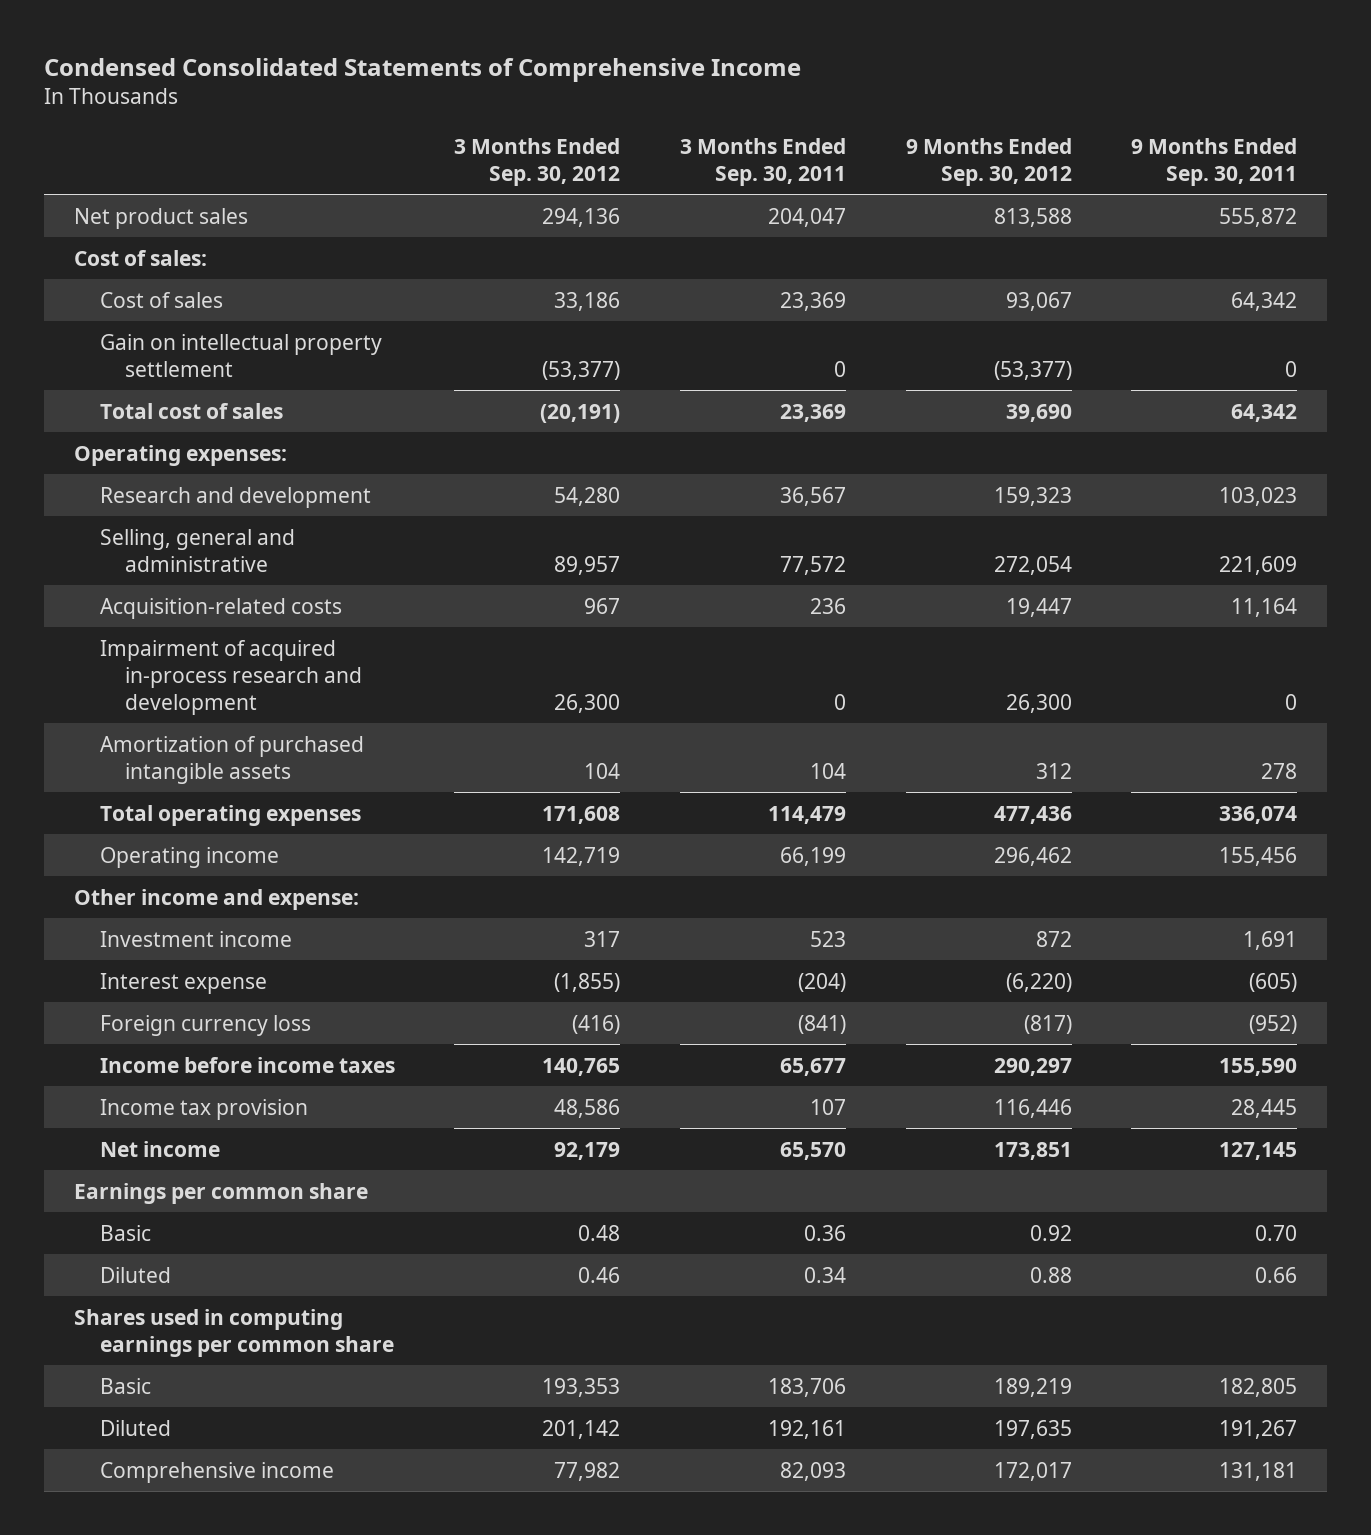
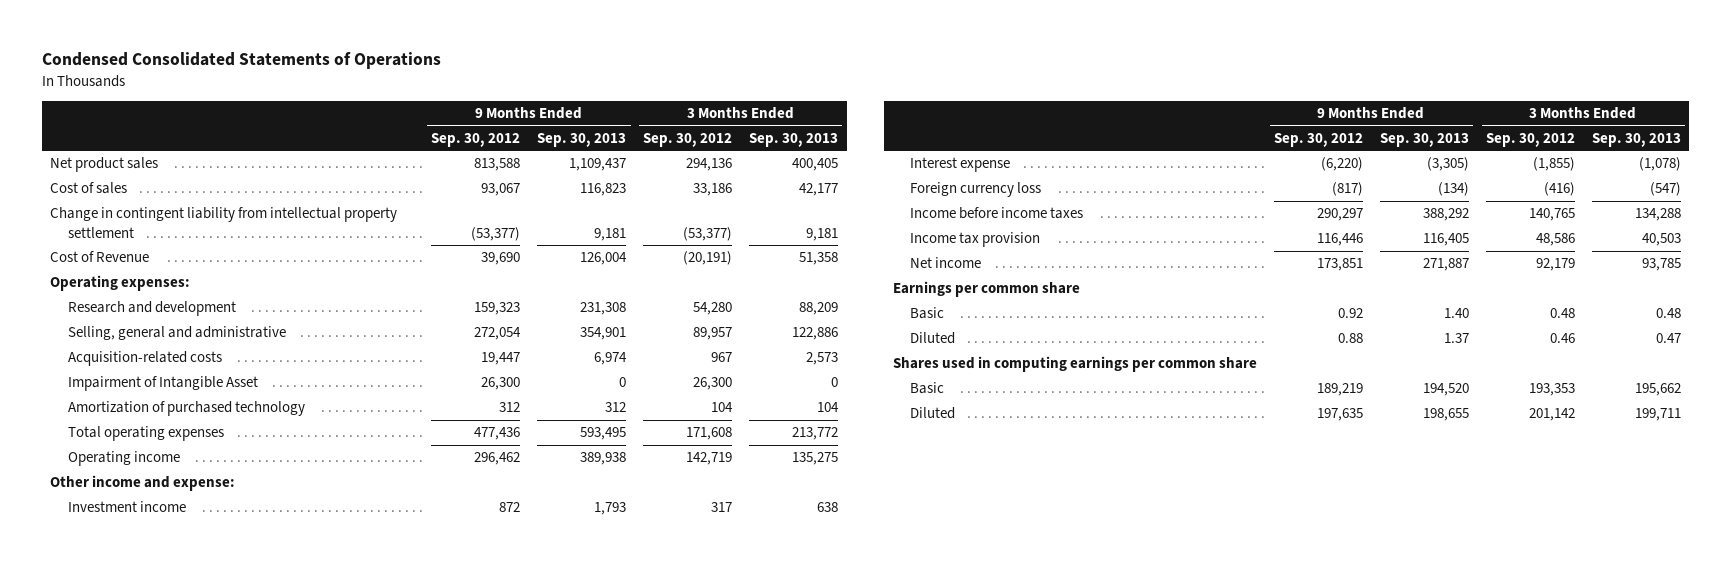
[43,58,801,83] Condensed Consolidated Statements of Comprehensive Income -> [41,52,441,70] Condensed Consolidated Statements of Operations
[679,137,846,186] 3 Months Ended Sep. 30, 2011 -> none
[1131,137,1298,186] 9 Months Ended Sep. 30, 2011 -> none
none -> [537,133,627,148] Sep. 30, 2013
none -> [749,133,839,148] Sep. 30, 2013
[73,249,207,266] Cost of sales: -> none
[99,333,382,377] Gain on intellectual property settlement -> [50,207,398,238] Change in contingent liability from intellectual property settlement
[99,402,283,419] Total cost of sales -> [50,251,150,263] Cost of Revenue
[99,639,363,715] Impairment of acquired in-process research and development -> [67,376,258,392] Impairment of Intangible Asset
[99,735,364,784] Amortization of purchased intangible assets -> [67,401,305,417] Amortization of purchased technology
[99,1461,334,1483] Comprehensive income -> none

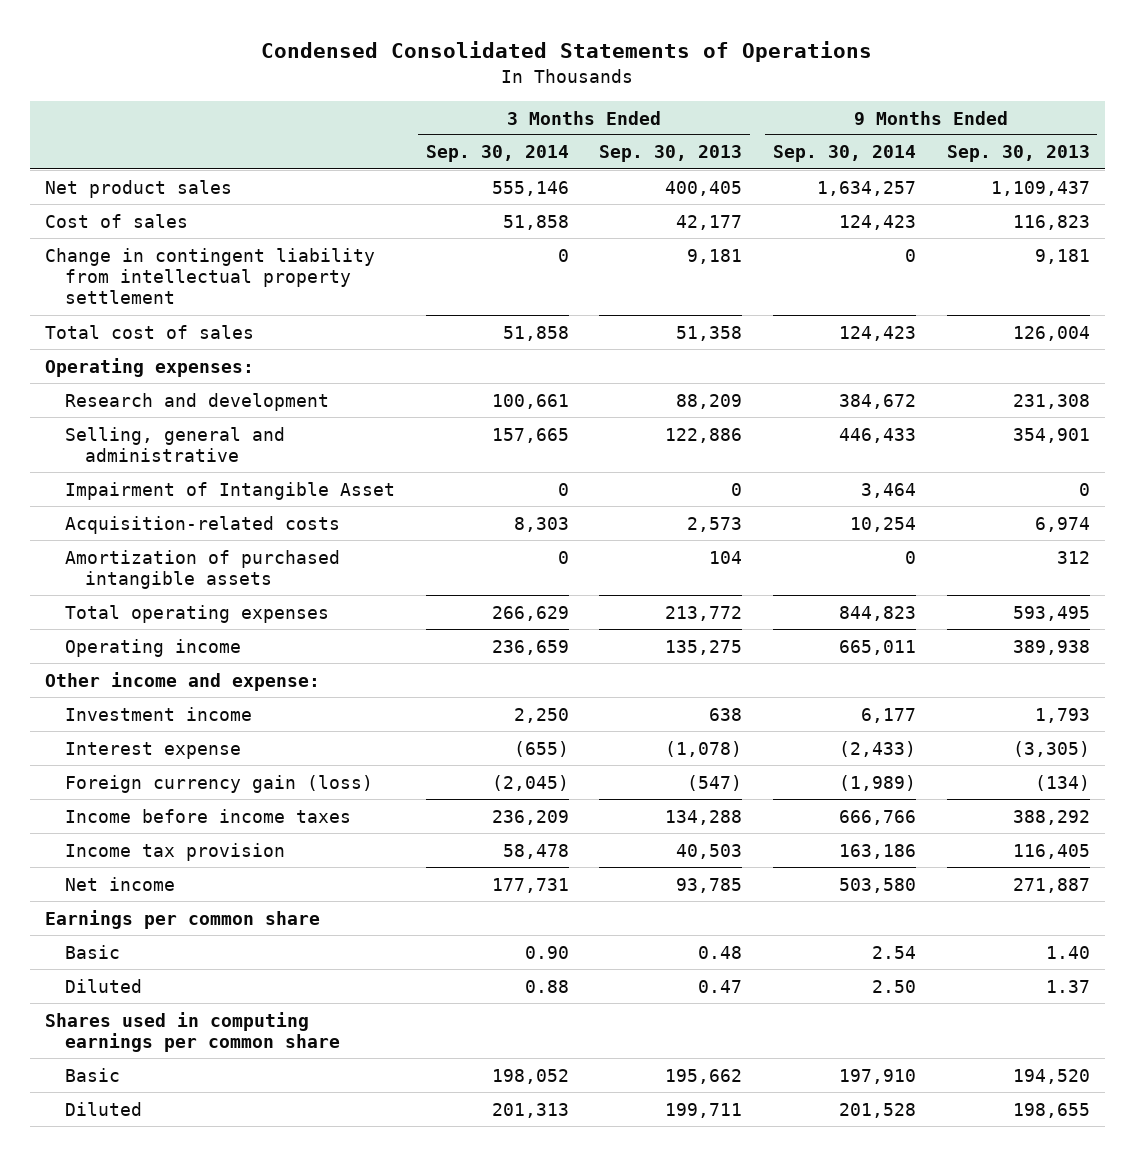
[431,133,521,148] Sep. 30, 2012 -> none
[643,133,733,148] Sep. 30, 2012 -> none
none -> [425,145,569,163] Sep. 30, 2014
none -> [772,145,916,163] Sep. 30, 2014
[50,251,150,263] Cost of Revenue -> [45,324,255,339] Total cost of sales
[67,351,222,367] Acquisition-related costs -> [65,515,341,534] Acquisition-related costs
[67,401,305,417] Amortization of purchased technology -> [65,549,341,589] Amortization of purchased intangible assets
[910,182,1042,198] Foreign currency loss -> [65,774,374,793] Foreign currency gain (loss)

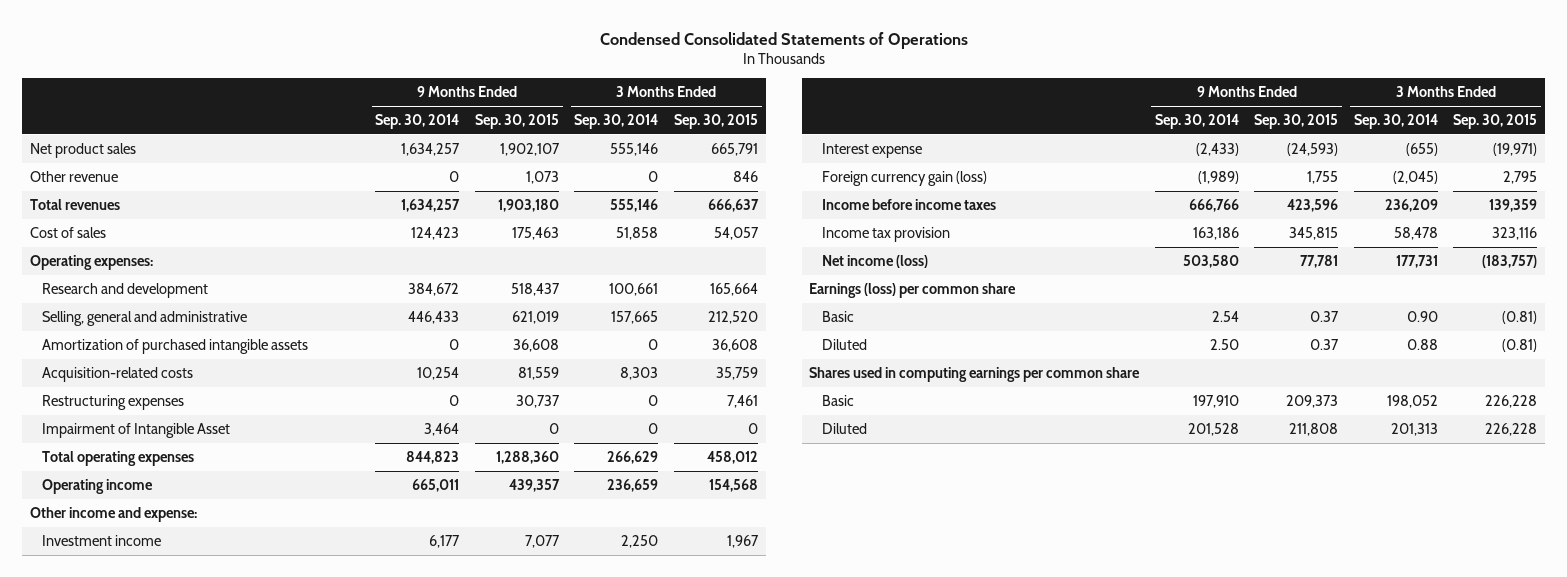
[599,145,743,163] Sep. 30, 2013 -> none
[946,145,1090,163] Sep. 30, 2013 -> none
none -> [474,114,559,130] Sep. 30, 2015
none -> [673,114,758,130] Sep. 30, 2015
none -> [29,170,118,182] Other revenue
none -> [29,198,120,210] Total revenues
[45,247,376,305] Change in contingent liability from intellectual property settlement -> none
[45,324,255,339] Total cost of sales -> none
[65,515,341,534] Acquisition-related costs -> [42,366,194,382] Acquisition-related costs
none -> [42,394,185,410] Restructuring expenses
[65,481,396,500] Impairment of Intangible Asset -> [42,422,231,438] Impairment of Intangible Asset
[65,876,176,891] Net income -> [821,254,928,268] Net income (loss)
[45,909,321,929] Earnings per common share -> [809,282,1017,298] Earnings (loss) per common share

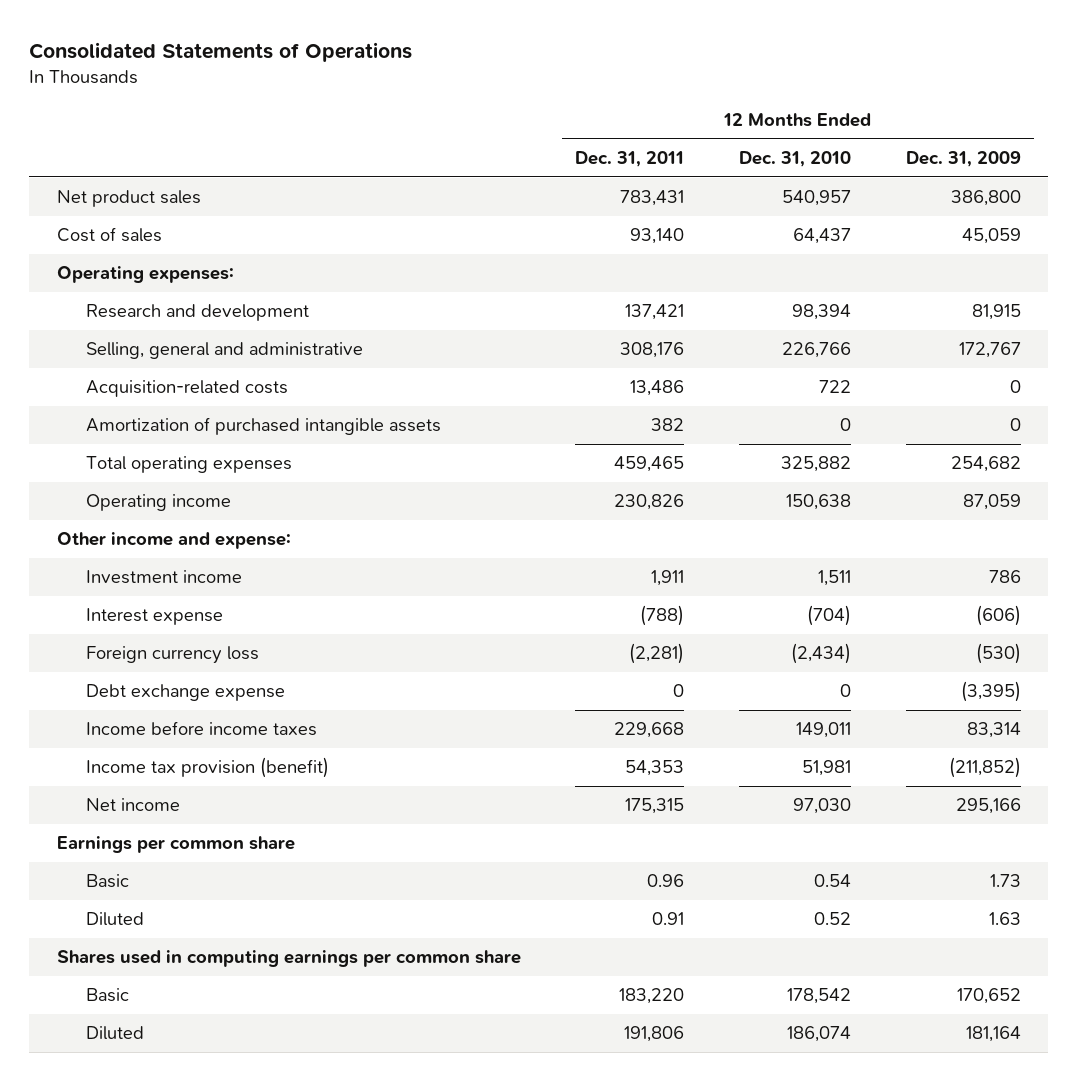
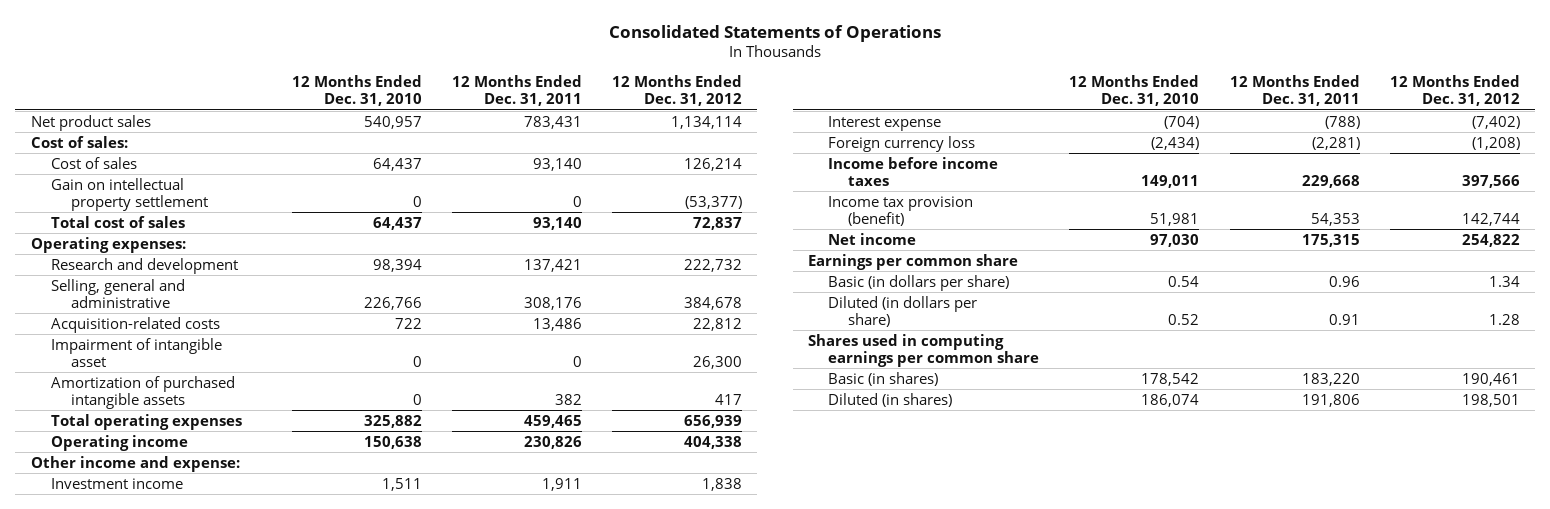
[905,151,1021,168] Dec. 31, 2009 -> none
none -> [611,75,742,107] 12 Months Ended Dec. 31, 2012
none -> [30,135,128,148] Cost of sales:
none -> [50,177,208,211] Gain on intellectual property settlement
none -> [50,215,185,228] Total cost of sales
none -> [50,337,222,367] Impairment of intangible asset
[86,684,286,702] Debt exchange expense -> none
[86,874,130,889] Basic -> [828,274,1010,291] Basic (in dollars per share)
[86,912,145,927] Diluted -> [828,295,978,327] Diluted (in dollars per share)
[86,988,130,1003] Basic -> [828,371,939,386] Basic (in shares)
[86,1026,145,1041] Diluted -> [828,392,953,407] Diluted (in shares)

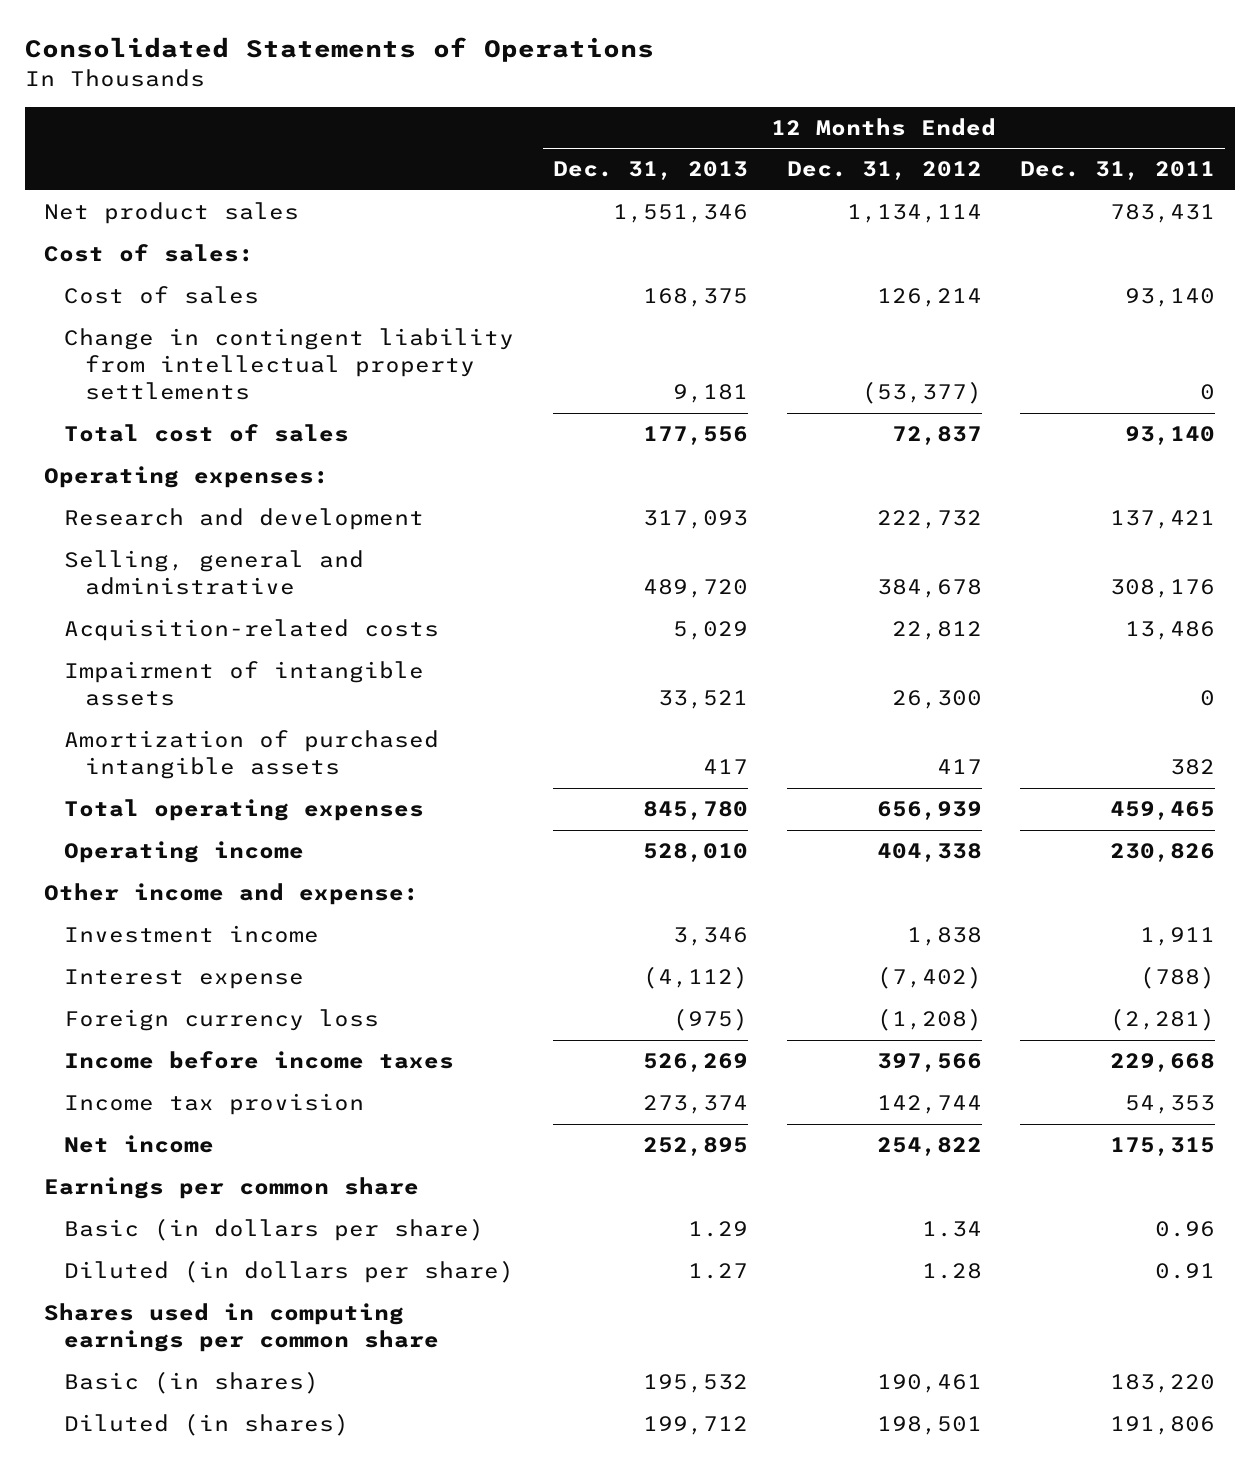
[291,75,422,107] 12 Months Ended Dec. 31, 2010 -> none
none -> [553,161,749,181] Dec. 31, 2013
[50,177,208,211] Gain on intellectual property settlement -> [64,328,515,401] Change in contingent liability from intellectual property settlements
[50,337,222,367] Impairment of intangible asset -> [64,661,425,707] Impairment of intangible assets
[828,195,974,226] Income tax provision (benefit) -> [64,1093,365,1116] Income tax provision

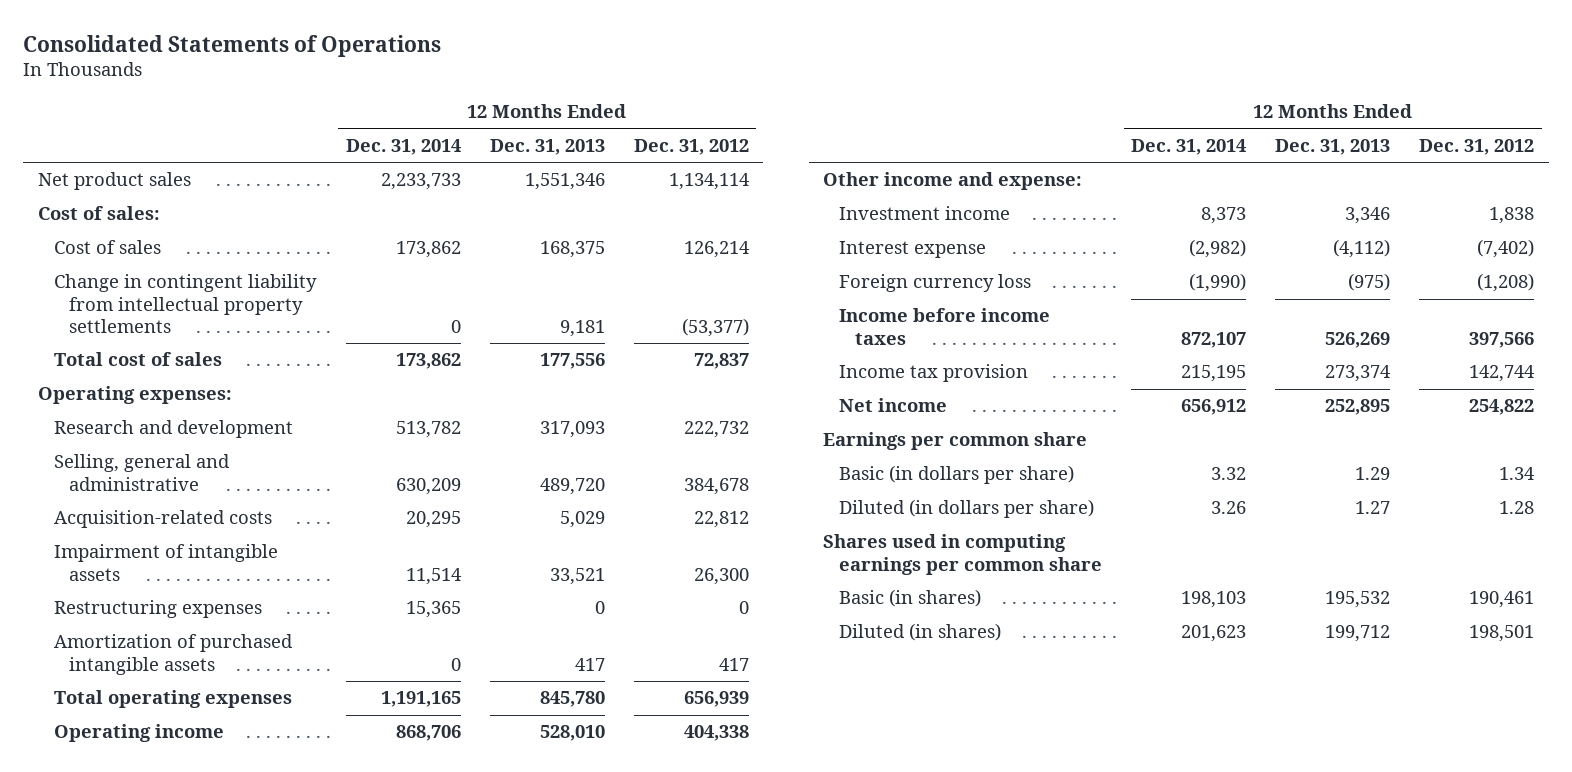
[1020,161,1216,181] Dec. 31, 2011 -> none
none -> [345,138,461,155] Dec. 31, 2014
none -> [53,600,262,619] Restructuring expenses

